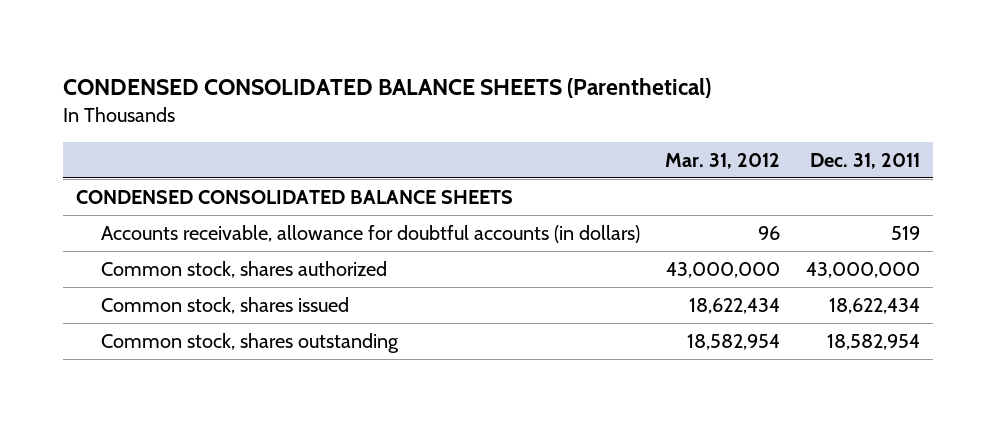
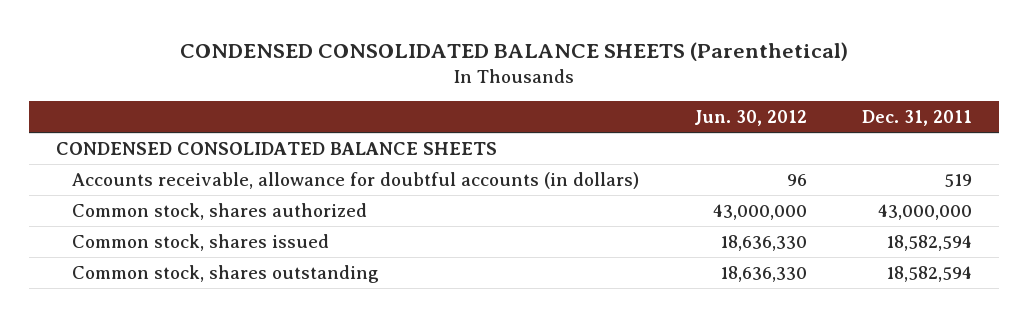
[665,153,781,170] Mar. 31, 2012 -> none
none -> [694,109,808,126] Jun. 30, 2012
[828,297,920,314] 18,622,434 -> [885,234,972,251] 18,582,594
[826,333,920,350] 18,582,954 -> [885,265,972,282] 18,582,594

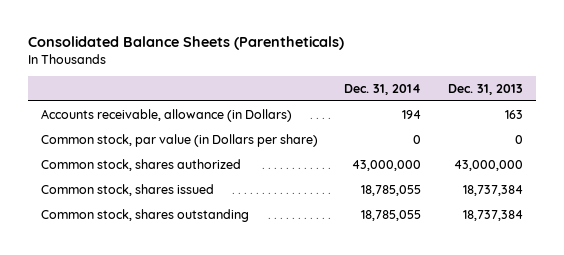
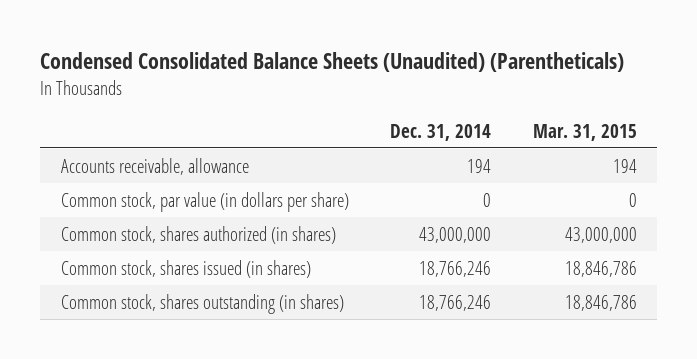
[27,35,344,50] Consolidated Balance Sheets (Parentheticals) -> [39,52,624,73] Condensed Consolidated Balance Sheets (Unaudited) (Parentheticals)
[447,83,523,95] Dec. 31, 2013 -> none
none -> [532,123,637,141] Mar. 31, 2015
[40,108,292,122] Accounts receivable, allowance (in Dollars) -> [60,157,249,175] Accounts receivable, allowance
[40,133,318,147] Common stock, par value (in Dollars per share) -> [60,191,349,212] Common stock, par value (in dollars per share)
[40,158,241,171] Common stock, shares authorized -> [60,225,336,244] Common stock, shares authorized (in shares)
[40,183,214,196] Common stock, shares issued -> [60,259,311,278] Common stock, shares issued (in shares)
[361,184,422,196] 18,785,055 -> [419,260,492,277] 18,766,246
[40,208,249,222] Common stock, shares outstanding -> [60,293,344,314] Common stock, shares outstanding (in shares)
[361,209,422,221] 18,785,055 -> [419,294,492,311] 18,766,246

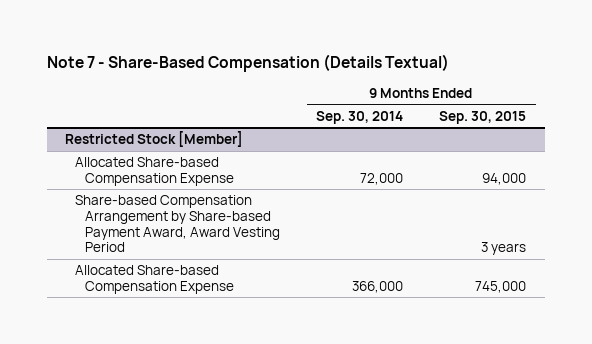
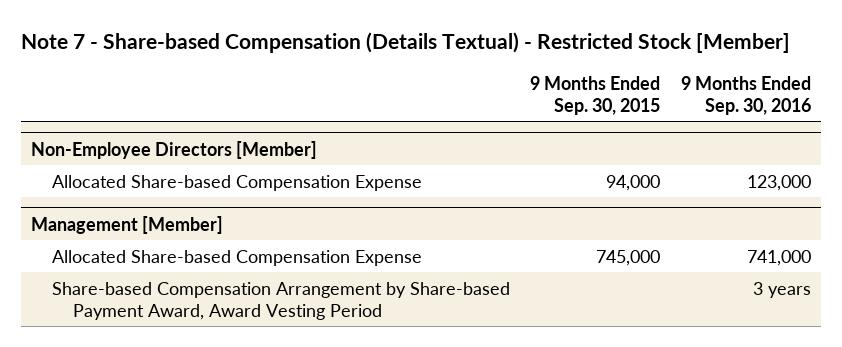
[47,54,450,73] Note 7 - Share-Based Compensation (Details Textual) -> [20,31,790,53] Note 7 - Share-based Compensation (Details Textual) - Restricted Stock [Member]
[316,110,404,124] Sep. 30, 2014 -> none
none -> [680,75,811,115] 9 Months Ended Sep. 30, 2016
[65,131,244,148] Restricted Stock [Member] -> [30,140,317,159] Non-Employee Directors [Member]
[75,195,280,253] Share-based Compensation Arrangement by Share-based Payment Award, Award Vesting Period -> none
none -> [30,215,223,234] Management [Member]
none -> [52,281,511,320] Share-based Compensation Arrangement by Share-based Payment Award, Award Vesting Period

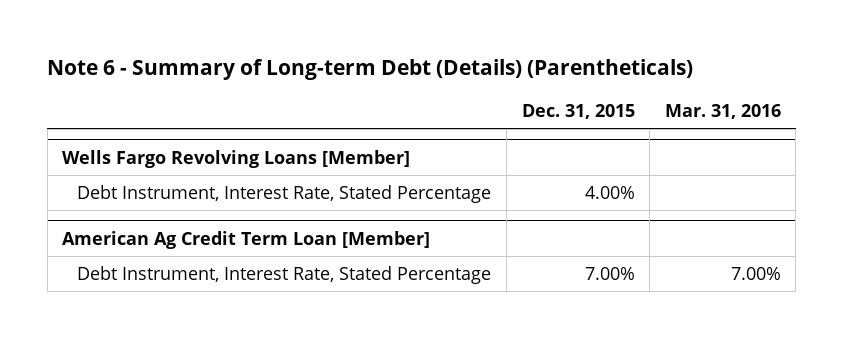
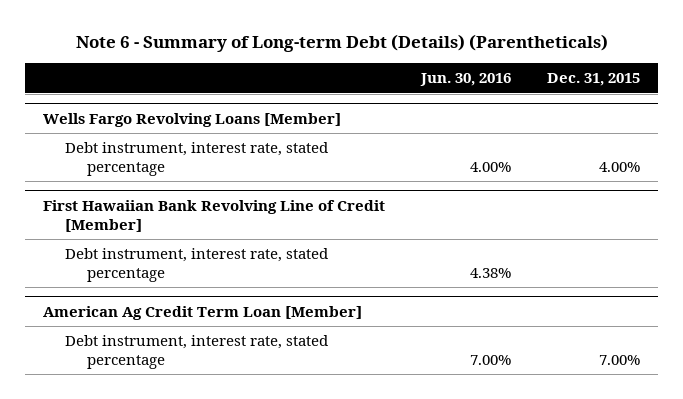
[664,103,781,119] Mar. 31, 2016 -> none
none -> [420,73,512,87] Jun. 30, 2016
[77,185,492,204] Debt Instrument, Interest Rate, Stated Percentage -> [65,141,329,177] Debt instrument, interest rate, stated percentage
none -> [43,199,386,232] First Hawaiian Bank Revolving Line of Credit [Member]
none -> [65,247,329,283] Debt instrument, interest rate, stated percentage
[77,266,492,285] Debt Instrument, Interest Rate, Stated Percentage -> [65,334,329,370] Debt instrument, interest rate, stated percentage

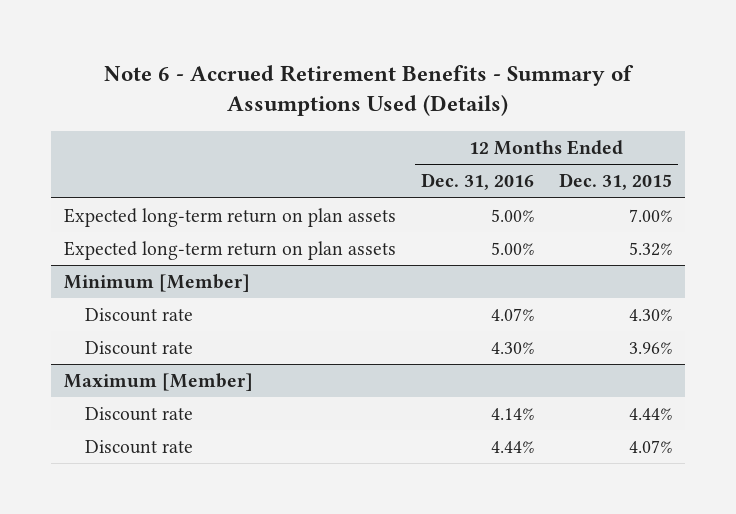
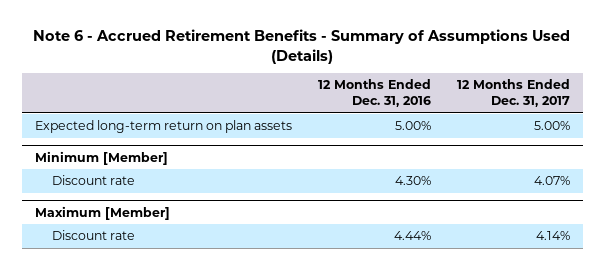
[559,173,673,191] Dec. 31, 2015 -> none
none -> [456,79,570,108] 12 Months Ended Dec. 31, 2017
[63,241,396,261] Expected long-term return on plan assets -> none
[84,308,193,323] Discount rate -> none
[84,407,193,422] Discount rate -> none

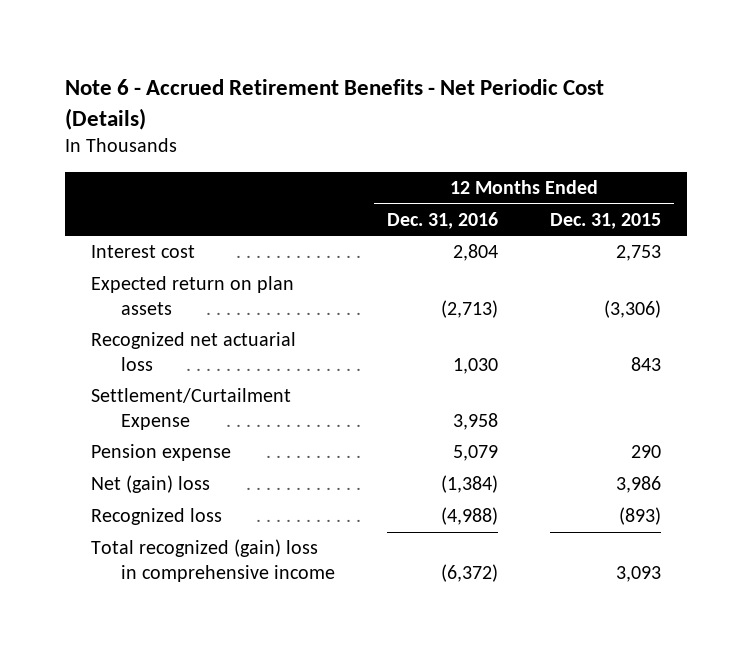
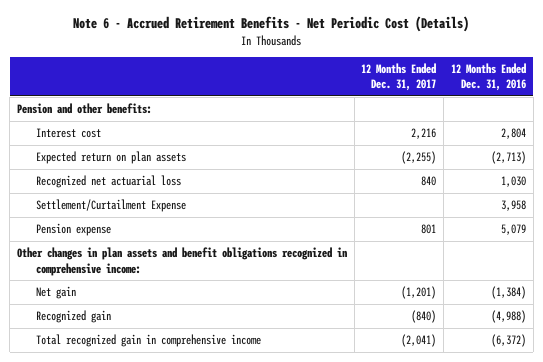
[549,212,661,229] Dec. 31, 2015 -> none
none -> [361,62,437,92] 12 Months Ended Dec. 31, 2017
none -> [16,103,152,115] Pension and other benefits:
none -> [16,247,347,276] Other changes in plan assets and benefit obligations recognized in comprehensive income:
[90,475,210,494] Net (gain) loss -> [35,286,76,300] Net gain
[90,508,222,526] Recognized loss -> [35,310,111,324] Recognized gain
[90,539,335,582] Total recognized (gain) loss in comprehensive income -> [35,334,261,348] Total recognized gain in comprehensive income

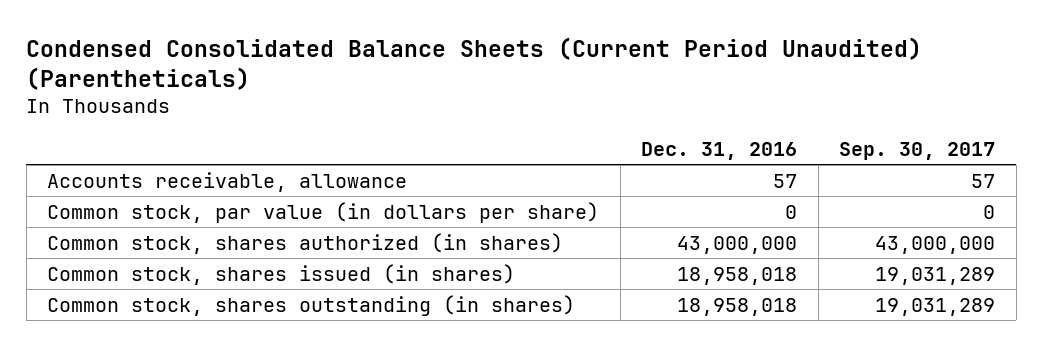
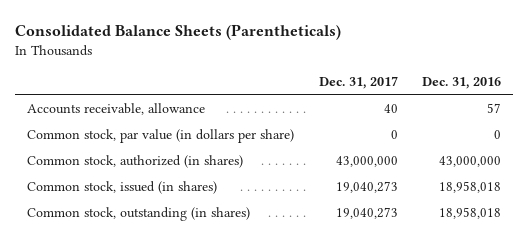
[26,36,923,90] Condensed Consolidated Balance Sheets (Current Period Unaudited) (Parentheticals) -> [15,24,342,41] Consolidated Balance Sheets (Parentheticals)
[839,141,996,160] Sep. 30, 2017 -> none
none -> [318,76,398,90] Dec. 31, 2017
[47,232,564,254] Common stock, shares authorized (in shares) -> [27,155,244,169] Common stock, authorized (in shares)
[47,263,516,285] Common stock, shares issued (in shares) -> [27,181,218,195] Common stock, issued (in shares)
[47,294,576,316] Common stock, shares outstanding (in shares) -> [27,207,251,222] Common stock, outstanding (in shares)

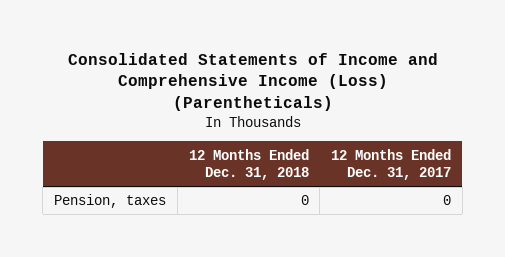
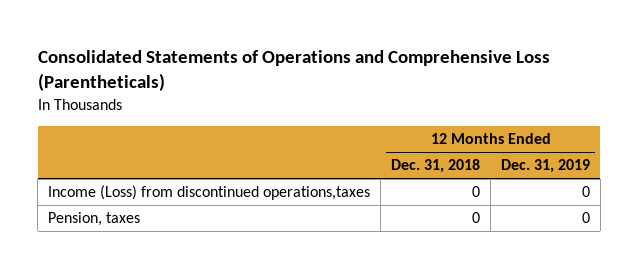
[67,52,438,112] Consolidated Statements of Income and Comprehensive Income (Loss) (Parentheticals) -> [37,49,550,91] Consolidated Statements of Operations and Comprehensive Loss (Parentheticals)
[331,148,452,181] 12 Months Ended Dec. 31, 2017 -> none
none -> [500,159,590,174] Dec. 31, 2019
none -> [48,185,371,201] Income (Loss) from discontinued operations,taxes

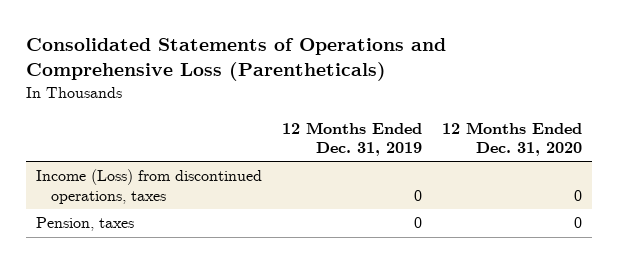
[391,159,481,174] Dec. 31, 2018 -> none
none -> [442,121,583,157] 12 Months Ended Dec. 31, 2020
[48,185,371,201] Income (Loss) from discontinued operations,taxes -> [36,169,263,204] Income (Loss) from discontinued operations, taxes

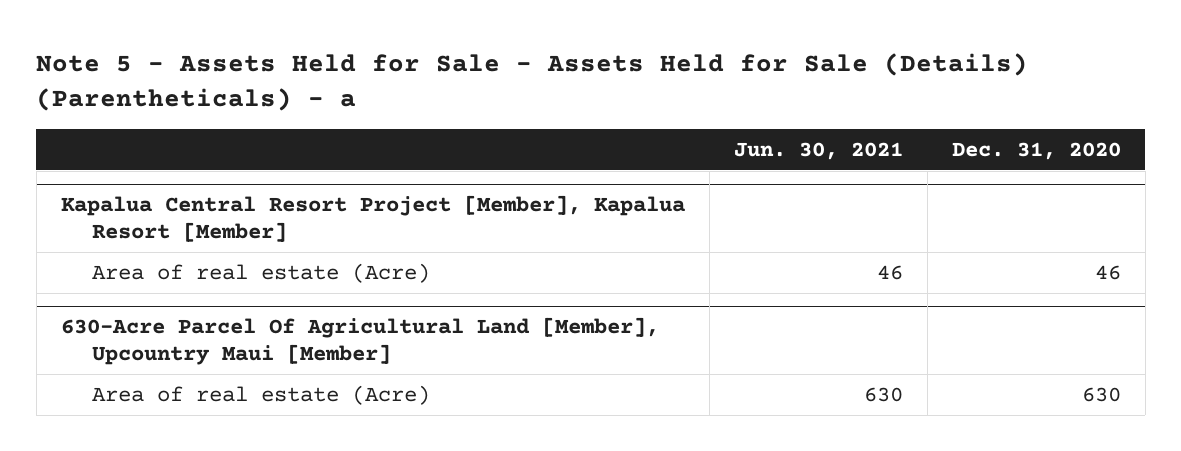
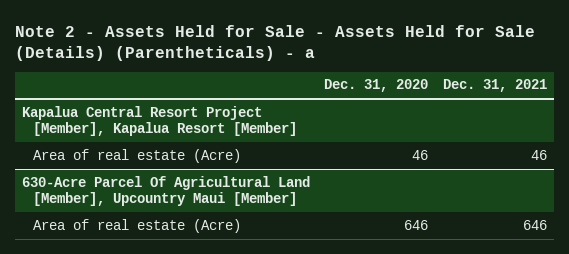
[36,53,1029,112] Note 5 - Assets Held for Sale - Assets Held for Sale (Details) (Parentheticals) - a -> [15,24,536,61] Note 2 - Assets Held for Sale - Assets Held for Sale (Details) (Parentheticals) - a
[733,141,903,160] Jun. 30, 2021 -> none
none -> [442,79,547,93] Dec. 31, 2021
[1081,387,1121,403] 630 -> [404,219,429,230] 646

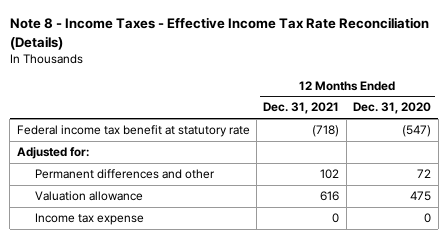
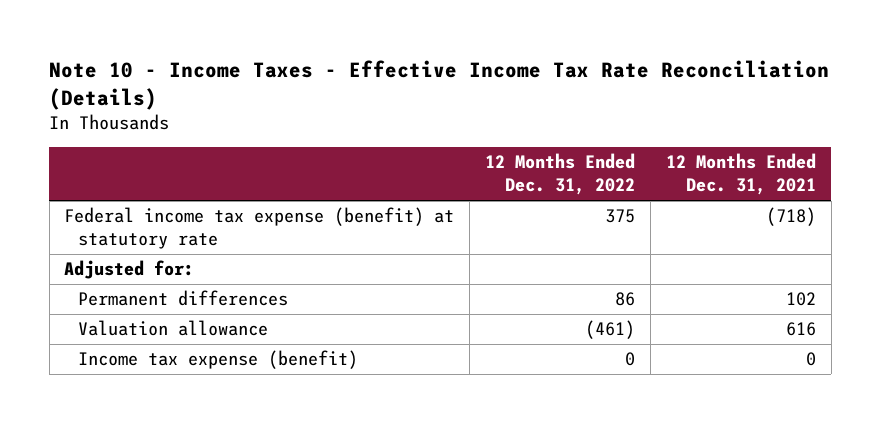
[9,17,429,50] Note 8 - Income Taxes - Effective Income Tax Rate Reconciliation (Details) -> [49,59,830,110] Note 10 - Income Taxes - Effective Income Tax Rate Reconciliation (Details)
[353,102,432,115] Dec. 31, 2020 -> none
none -> [485,153,636,196] 12 Months Ended Dec. 31, 2022
[16,125,250,138] Federal income tax benefit at statutory rate -> [64,207,455,250] Federal income tax expense (benefit) at statutory rate
[35,169,216,180] Permanent differences and other -> [77,290,288,307] Permanent differences
[35,213,145,226] Income tax expense -> [77,350,358,370] Income tax expense (benefit)

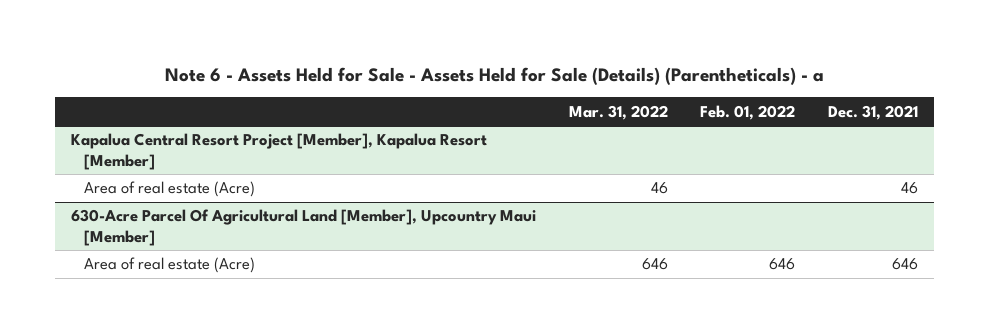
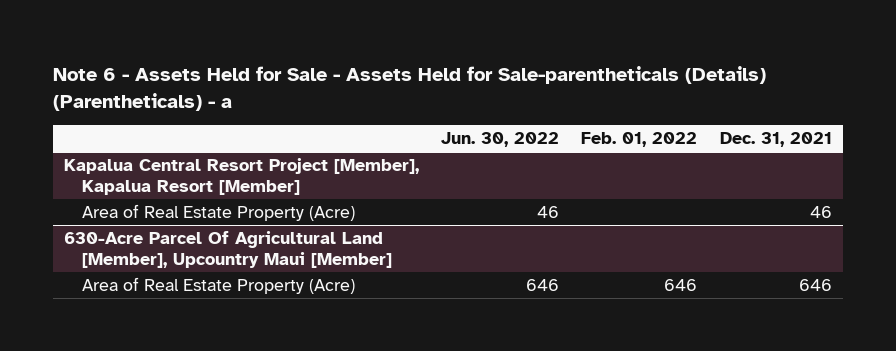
[164,66,824,85] Note 6 - Assets Held for Sale - Assets Held for Sale (Details) (Parentheticals) - a -> [53,65,767,111] Note 6 - Assets Held for Sale - Assets Held for Sale-parentheticals (Details) (Parentheticals) - a
[568,104,668,120] Mar. 31, 2022 -> none
none -> [441,132,560,148] Jun. 30, 2022
[83,181,255,198] Area of real estate (Acre) -> [81,203,355,221] Area of Real Estate Property (Acre)
[83,257,255,274] Area of real estate (Acre) -> [81,276,355,294] Area of Real Estate Property (Acre)

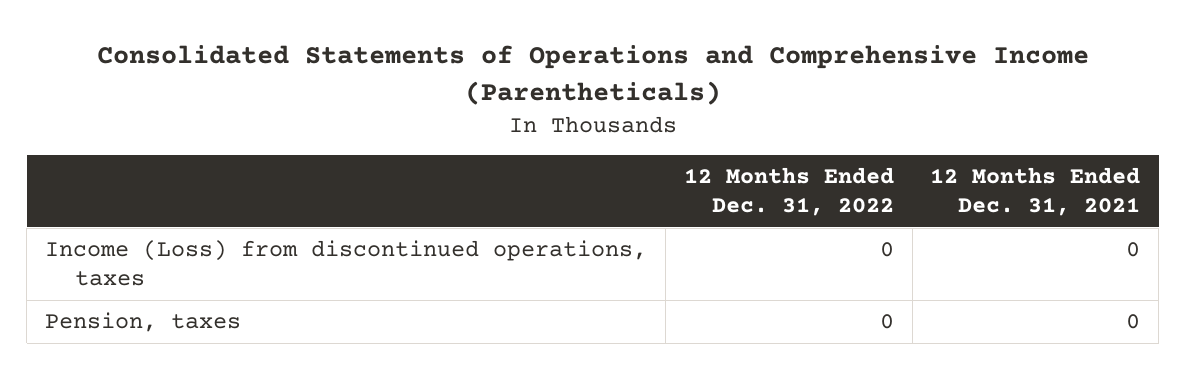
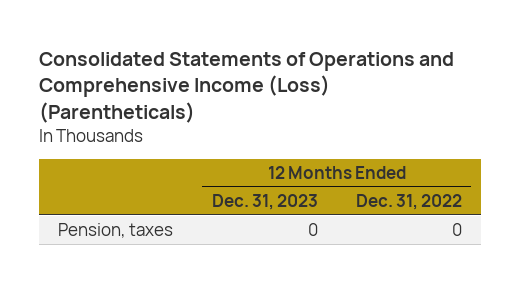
[96,45,1089,105] Consolidated Statements of Operations and Comprehensive Income (Parentheticals) -> [39,51,455,123] Consolidated Statements of Operations and Comprehensive Income (Loss) (Parentheticals)
[930,167,1141,217] 12 Months Ended Dec. 31, 2021 -> none
none -> [211,194,318,211] Dec. 31, 2023
[45,240,648,287] Income (Loss) from discontinued operations, taxes -> none

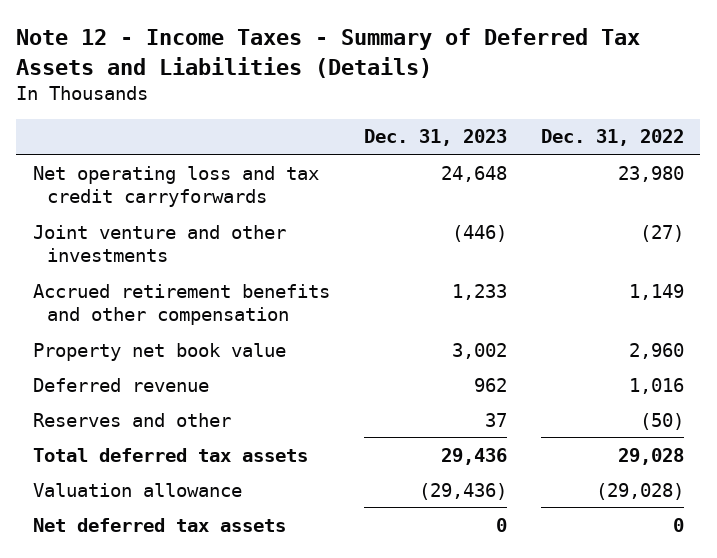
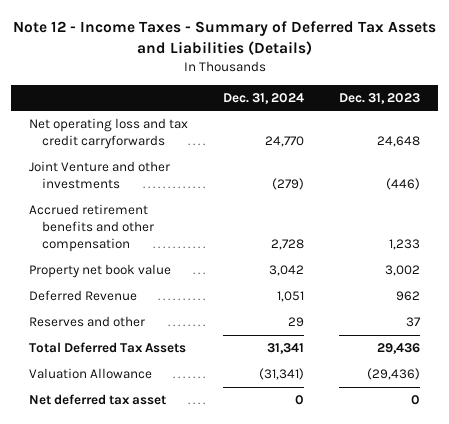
[540,129,684,147] Dec. 31, 2022 -> none
none -> [223,92,305,104] Dec. 31, 2024
[32,224,286,262] Joint venture and other investments -> [28,161,170,190] Joint Venture and other investments
[32,377,209,392] Deferred revenue -> [28,290,137,302] Deferred Revenue
[32,447,308,462] Total deferred tax assets -> [28,342,186,354] Total Deferred Tax Assets
[32,482,242,497] Valuation allowance -> [28,368,152,380] Valuation Allowance
[32,517,286,532] Net deferred tax assets -> [28,394,166,406] Net deferred tax asset

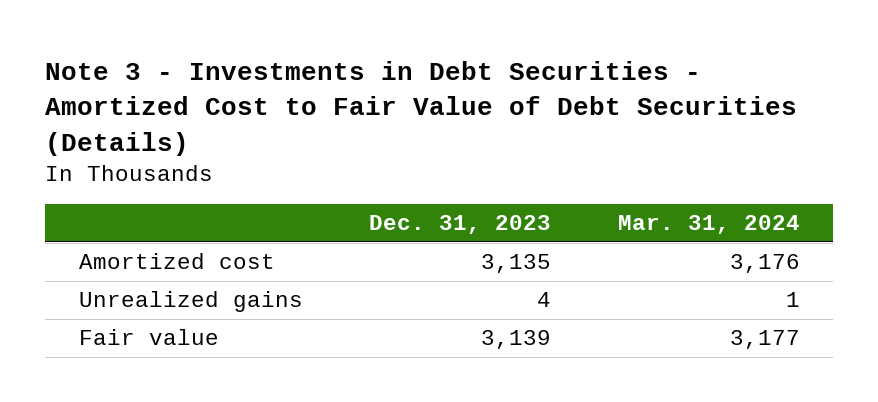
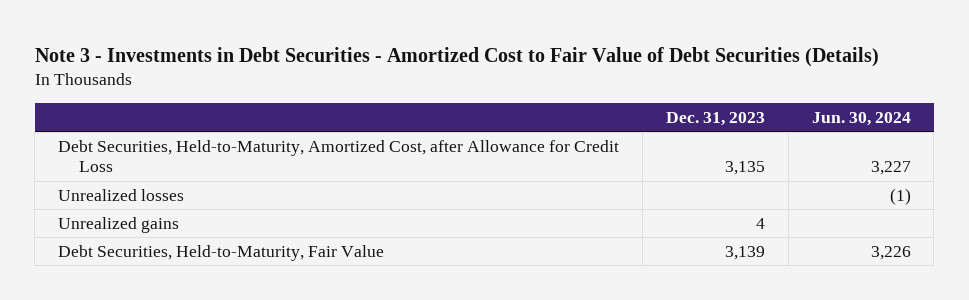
[617,215,800,235] Mar. 31, 2024 -> none
none -> [811,111,911,126] Jun. 30, 2024
[78,253,275,270] Amortized cost -> [58,139,620,173] Debt Securities, Held-to-Maturity, Amortized Cost, after Allowance for Credit Loss
none -> [58,188,185,201] Unrealized losses
[78,329,219,346] Fair value -> [58,244,385,261] Debt Securities, Held-to-Maturity, Fair Value

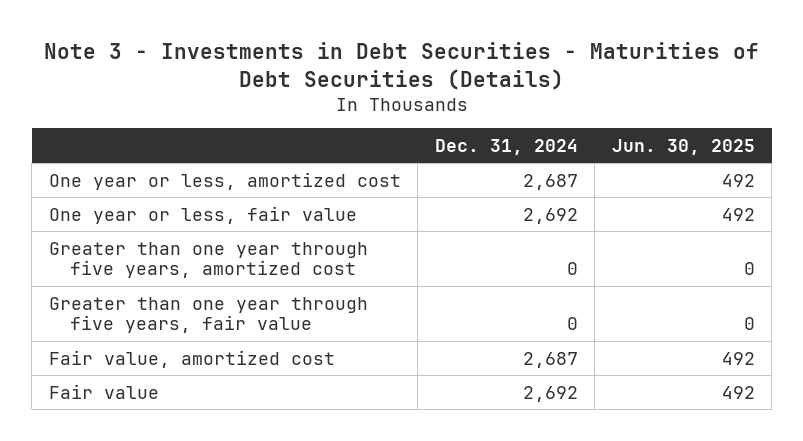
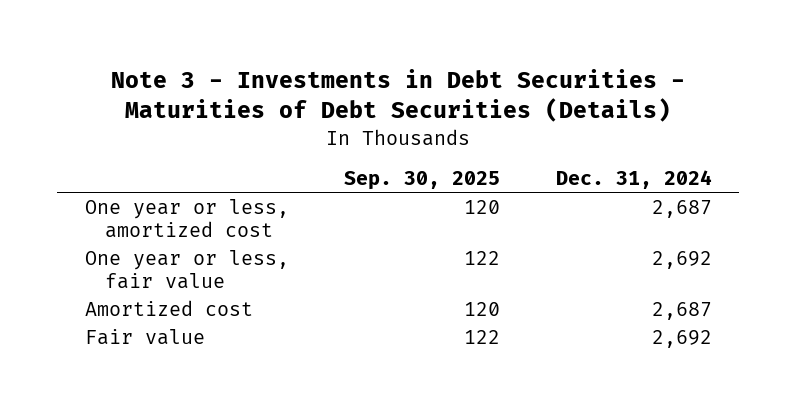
[611,138,755,155] Jun. 30, 2025 -> none
none -> [344,171,501,191] Sep. 30, 2025
[48,241,368,279] Greater than one year through five years, amortized cost -> none
[48,296,368,334] Greater than one year through five years, fair value -> none
[48,349,335,368] Fair value, amortized cost -> [85,299,254,316] Amortized cost

